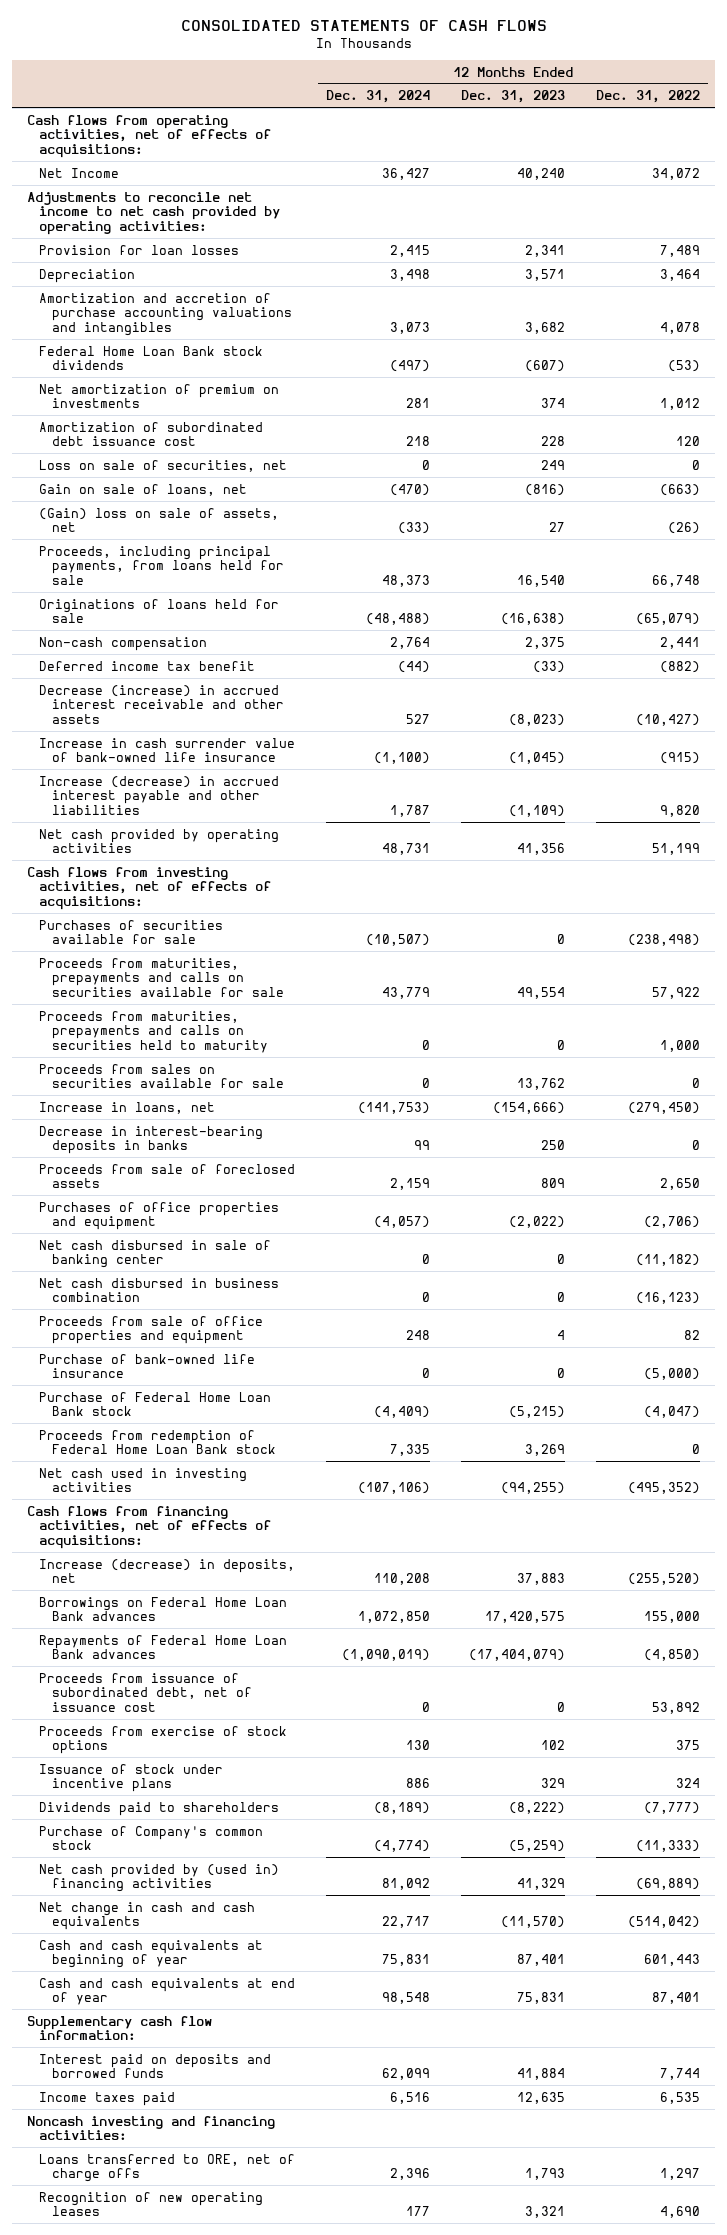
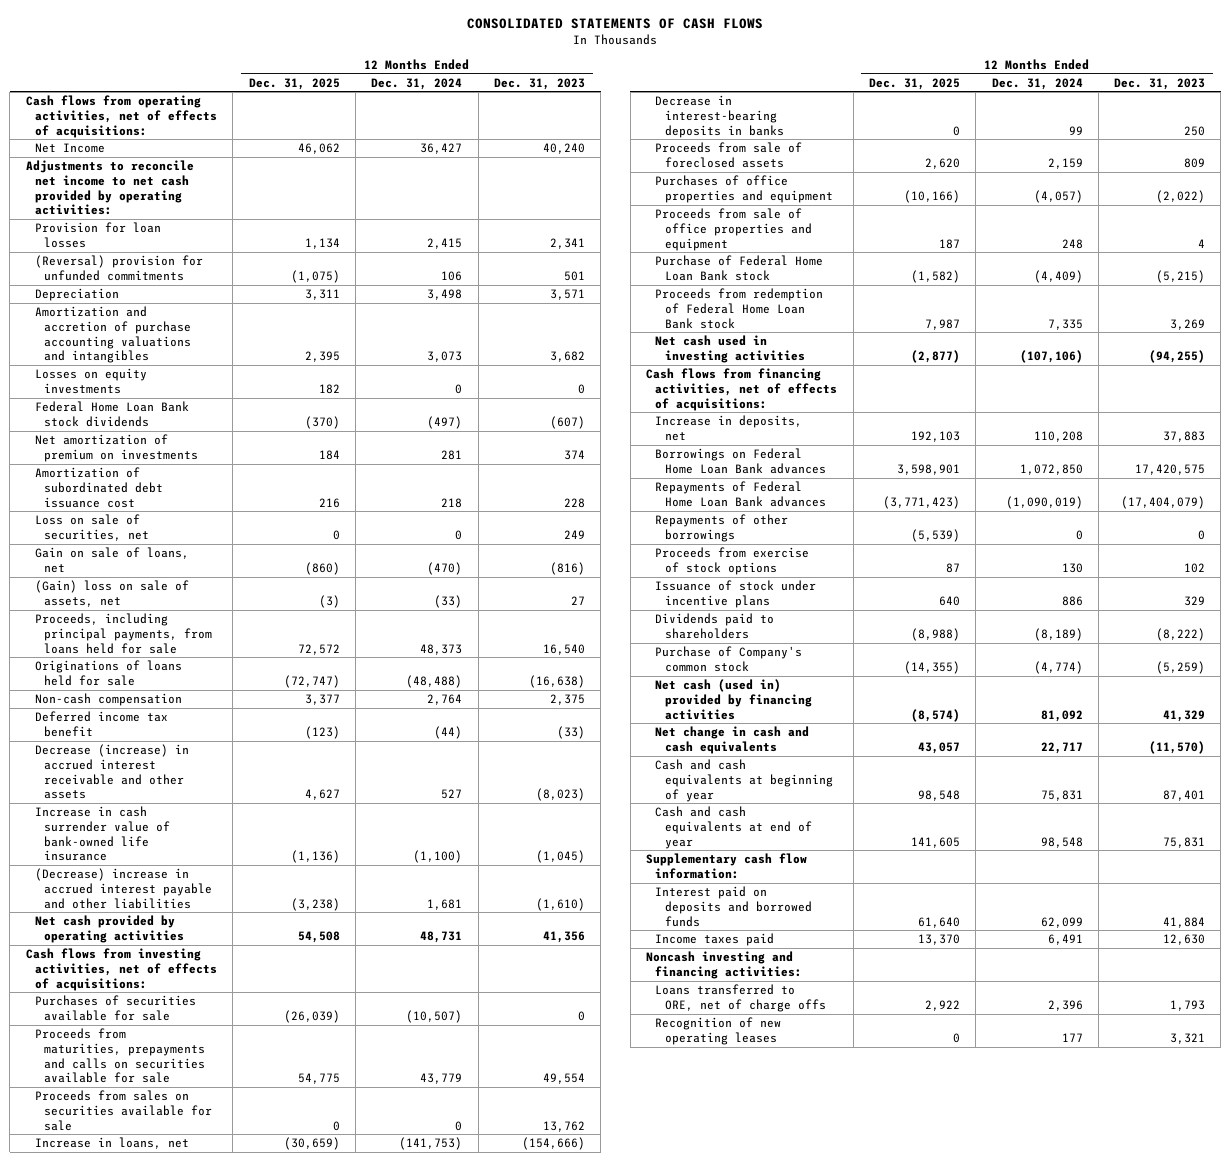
[595,90,700,104] Dec. 31, 2022 -> none
none -> [248,77,340,90] Dec. 31, 2025
none -> [34,255,203,281] (Reversal) provision for unfunded commitments
none -> [34,368,147,394] Losses on equity investments
[39,775,280,816] Increase (decrease) in accrued interest payable and other liabilities -> [34,868,213,909] (Decrease) increase in accrued interest payable and other liabilities
[390,805,431,818] 1,787 -> [427,898,463,910] 1,681
[509,805,566,818] (1,109) -> [535,897,585,911] (1,610)
[39,1010,268,1054] Proceeds from maturities, prepayments and calls on securities held to maturity -> none
[39,1239,272,1269] Net cash disbursed in sale of banking center -> none
[39,1277,280,1303] Net cash disbursed in business combination -> none
[39,1353,256,1379] Purchase of bank-owned life insurance -> none
[39,1558,296,1584] Increase (decrease) in deposits, net -> [655,415,803,441] Increase in deposits, net
[39,1672,252,1713] Proceeds from issuance of subordinated debt, net of issuance cost -> none
none -> [655,514,789,542] Repayments of other borrowings
[39,1863,280,1893] Net cash provided by (used in) financing activities -> [655,679,812,720] Net cash (used in) provided by financing activities
[390,2091,431,2104] 6,516 -> [1047,934,1083,946] 6,491
[517,2091,566,2104] 12,635 -> [1163,934,1206,946] 12,630

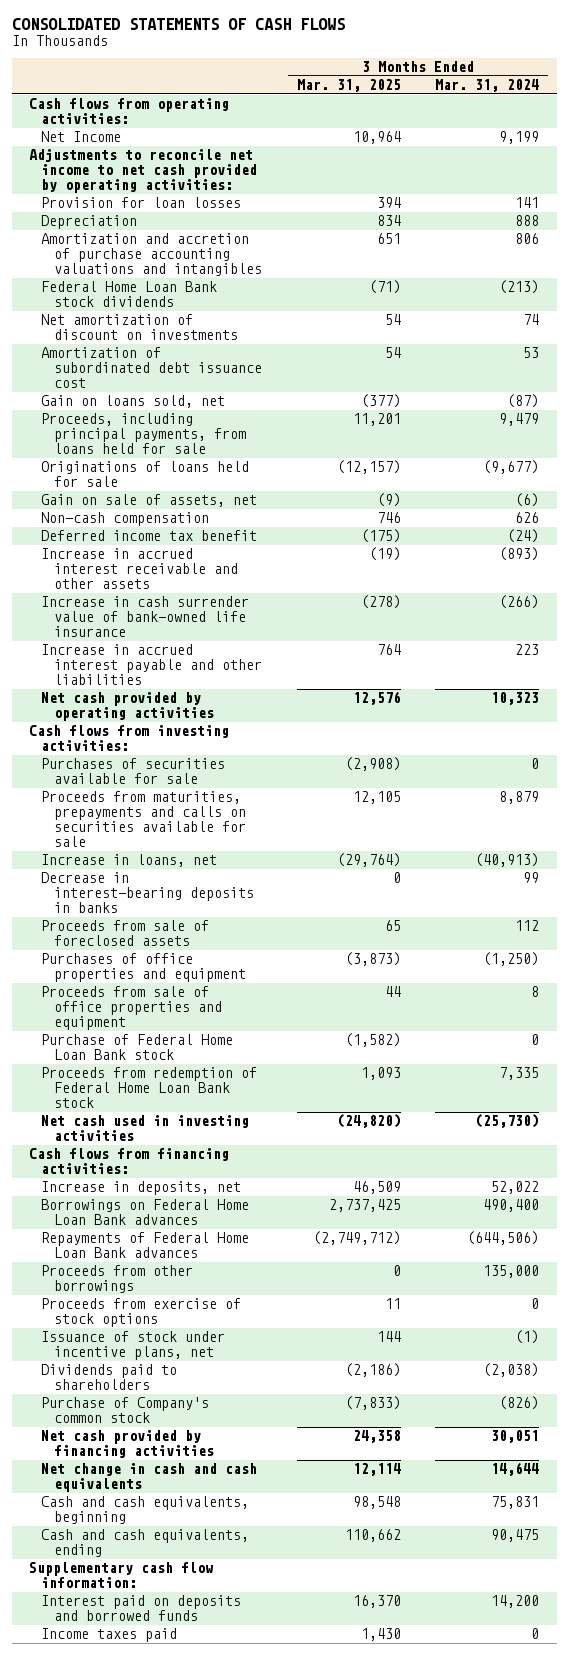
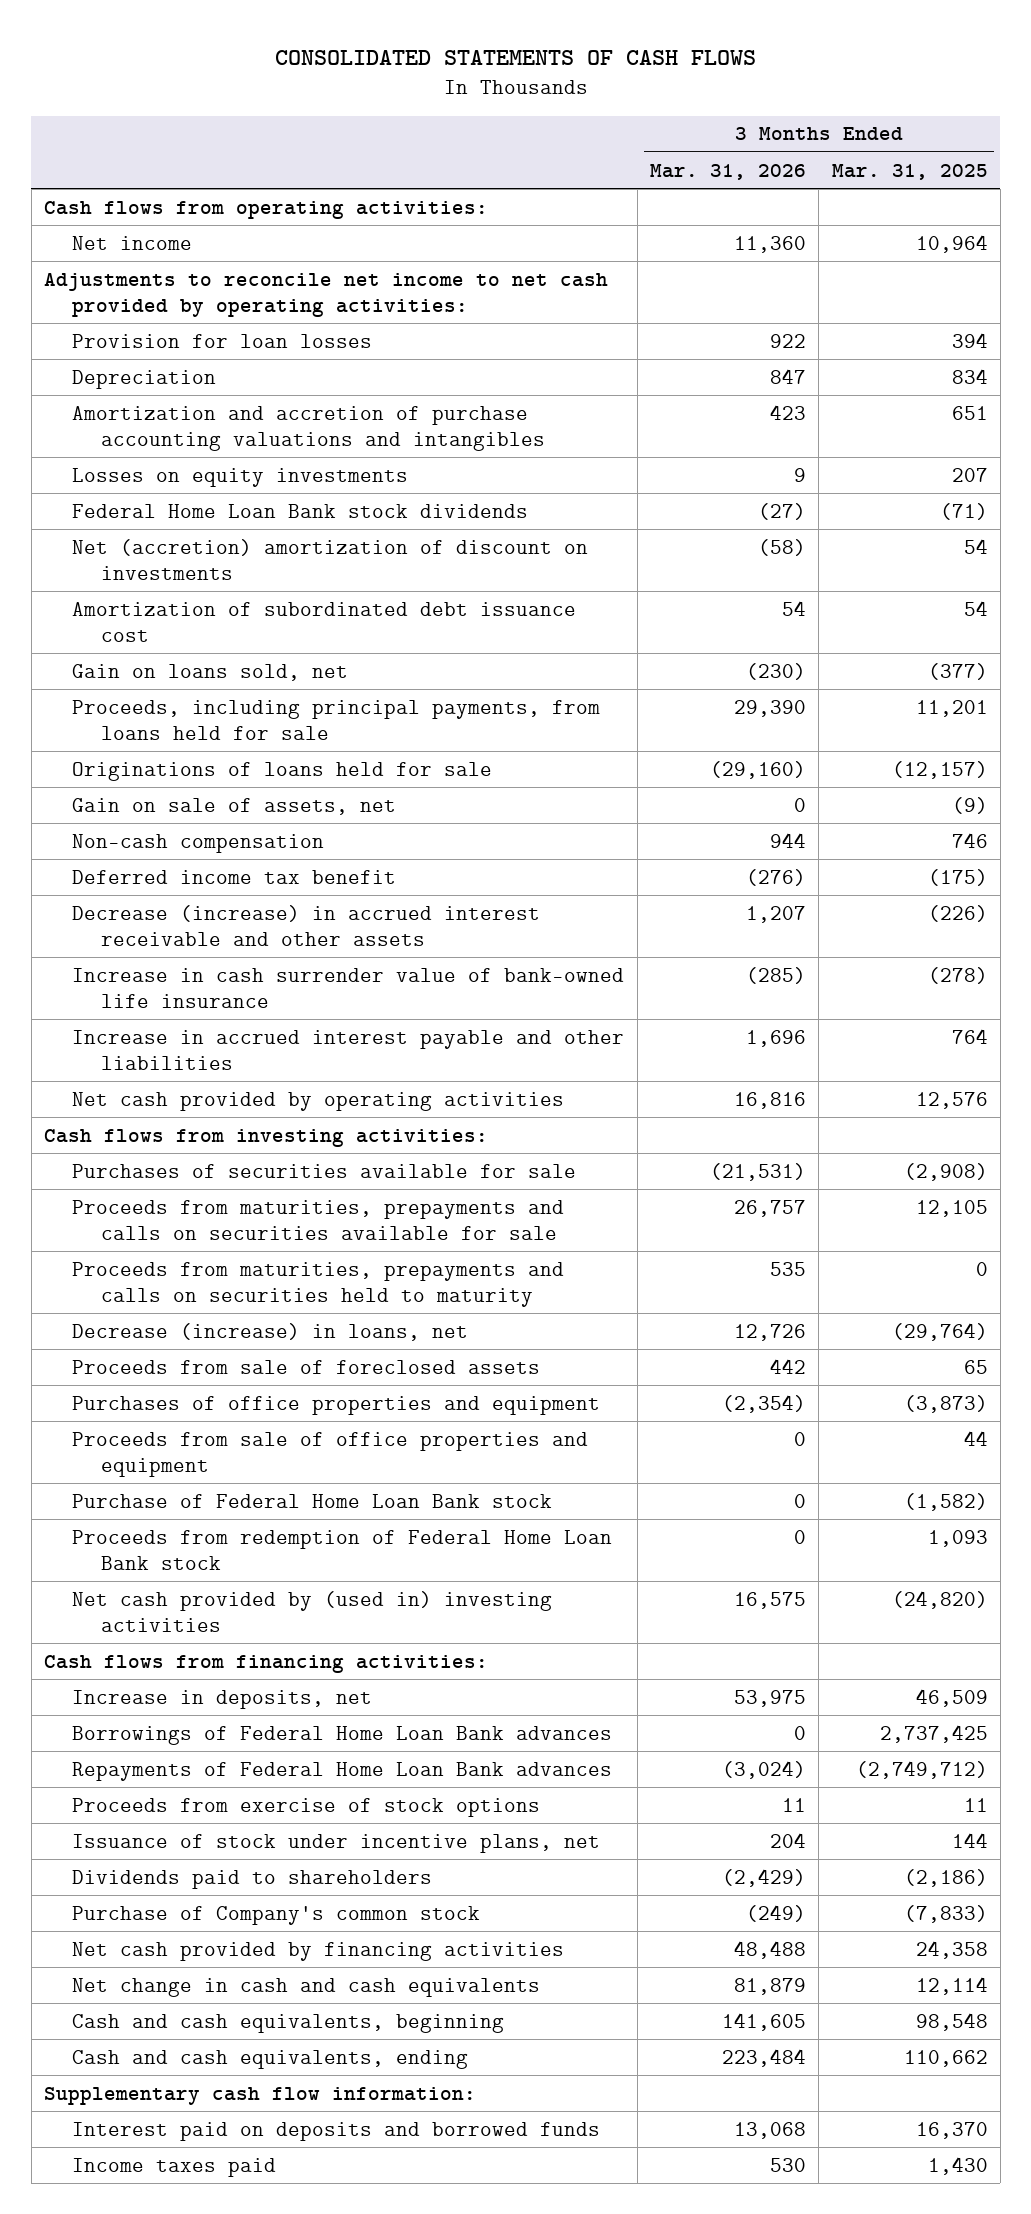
[435,79,540,93] Mar. 31, 2024 -> none
none -> [649,163,806,180] Mar. 31, 2026
[41,131,122,143] Net Income -> [72,235,193,250] Net income
none -> [72,467,409,487] Losses on equity investments
[41,314,238,341] Net amortization of discount on investments -> [72,538,589,580] Net (accretion) amortization of discount on investments
[41,548,238,590] Increase in accrued interest receivable and other assets -> [72,904,541,946] Decrease (increase) in accrued interest receivable and other assets
[368,547,401,562] (19) -> [927,904,988,922] (226)
[41,872,254,914] Decrease in interest-bearing deposits in banks -> none
none -> [72,1261,565,1307] Proceeds from maturities, prepayments and calls on securities held to maturity
[41,854,218,868] Increase in loans, net -> [72,1322,469,1341] Decrease (increase) in loans, net
[41,1115,250,1142] Net cash used in investing activities -> [72,1590,553,1632] Net cash provided by (used in) investing activities
[41,1199,250,1226] Borrowings on Federal Home Loan Bank advances -> [72,1725,613,1745] Borrowings of Federal Home Loan Bank advances
[41,1265,194,1294] Proceeds from other borrowings -> none

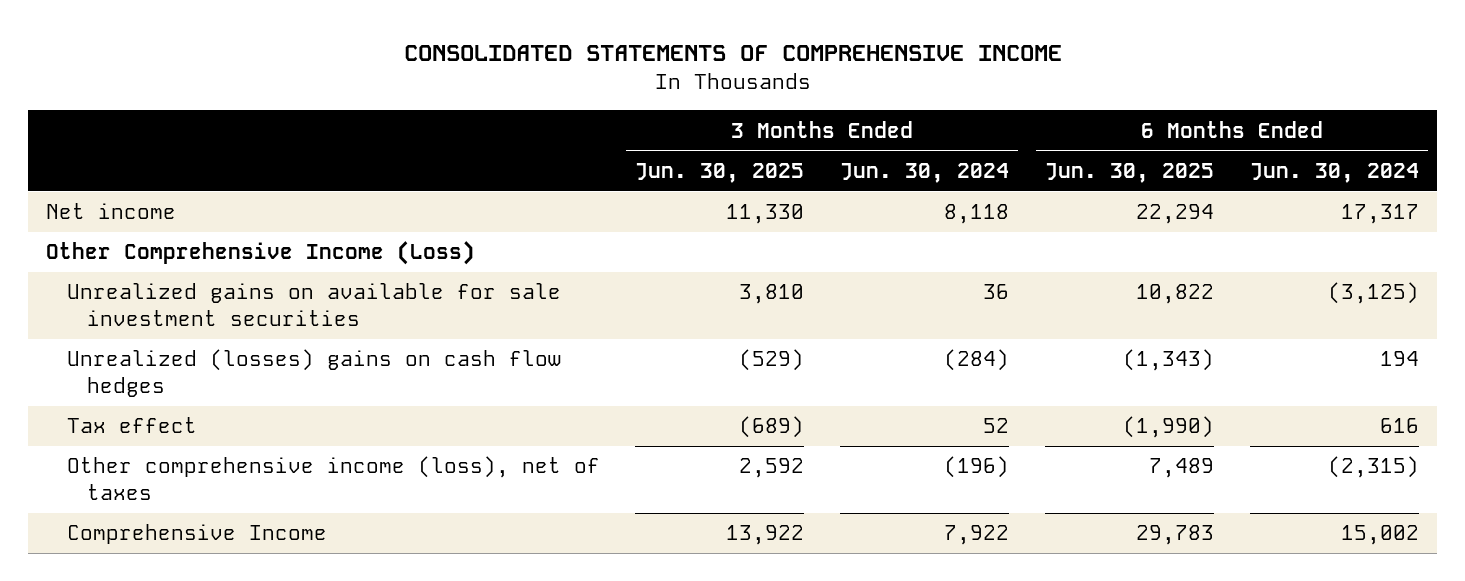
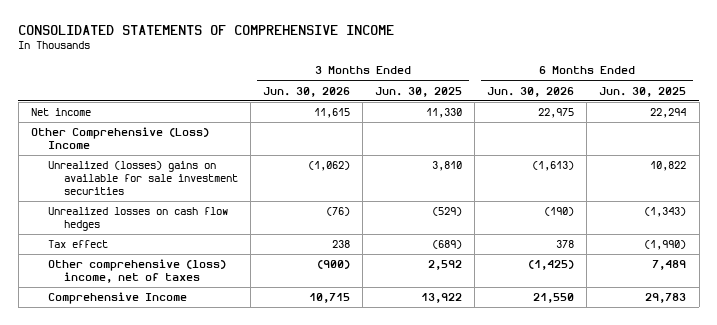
[840,162,1010,183] Jun. 30, 2024 -> none
[1249,162,1419,183] Jun. 30, 2024 -> none
none -> [263,86,351,97] Jun. 30, 2026
none -> [487,86,575,97] Jun. 30, 2026
[46,241,476,266] Other Comprehensive Income (Loss) -> [30,127,209,149] Other Comprehensive (Loss) Income
[66,283,561,327] Unrealized gains on available for sale investment securities -> [47,161,239,195] Unrealized (losses) gains on available for sale investment securities
[66,349,561,398] Unrealized (losses) gains on cash flow hedges -> [47,207,228,231] Unrealized losses on cash flow hedges
[66,456,600,501] Other comprehensive income (loss), net of taxes -> [47,259,226,283] Other comprehensive (loss) income, net of taxes

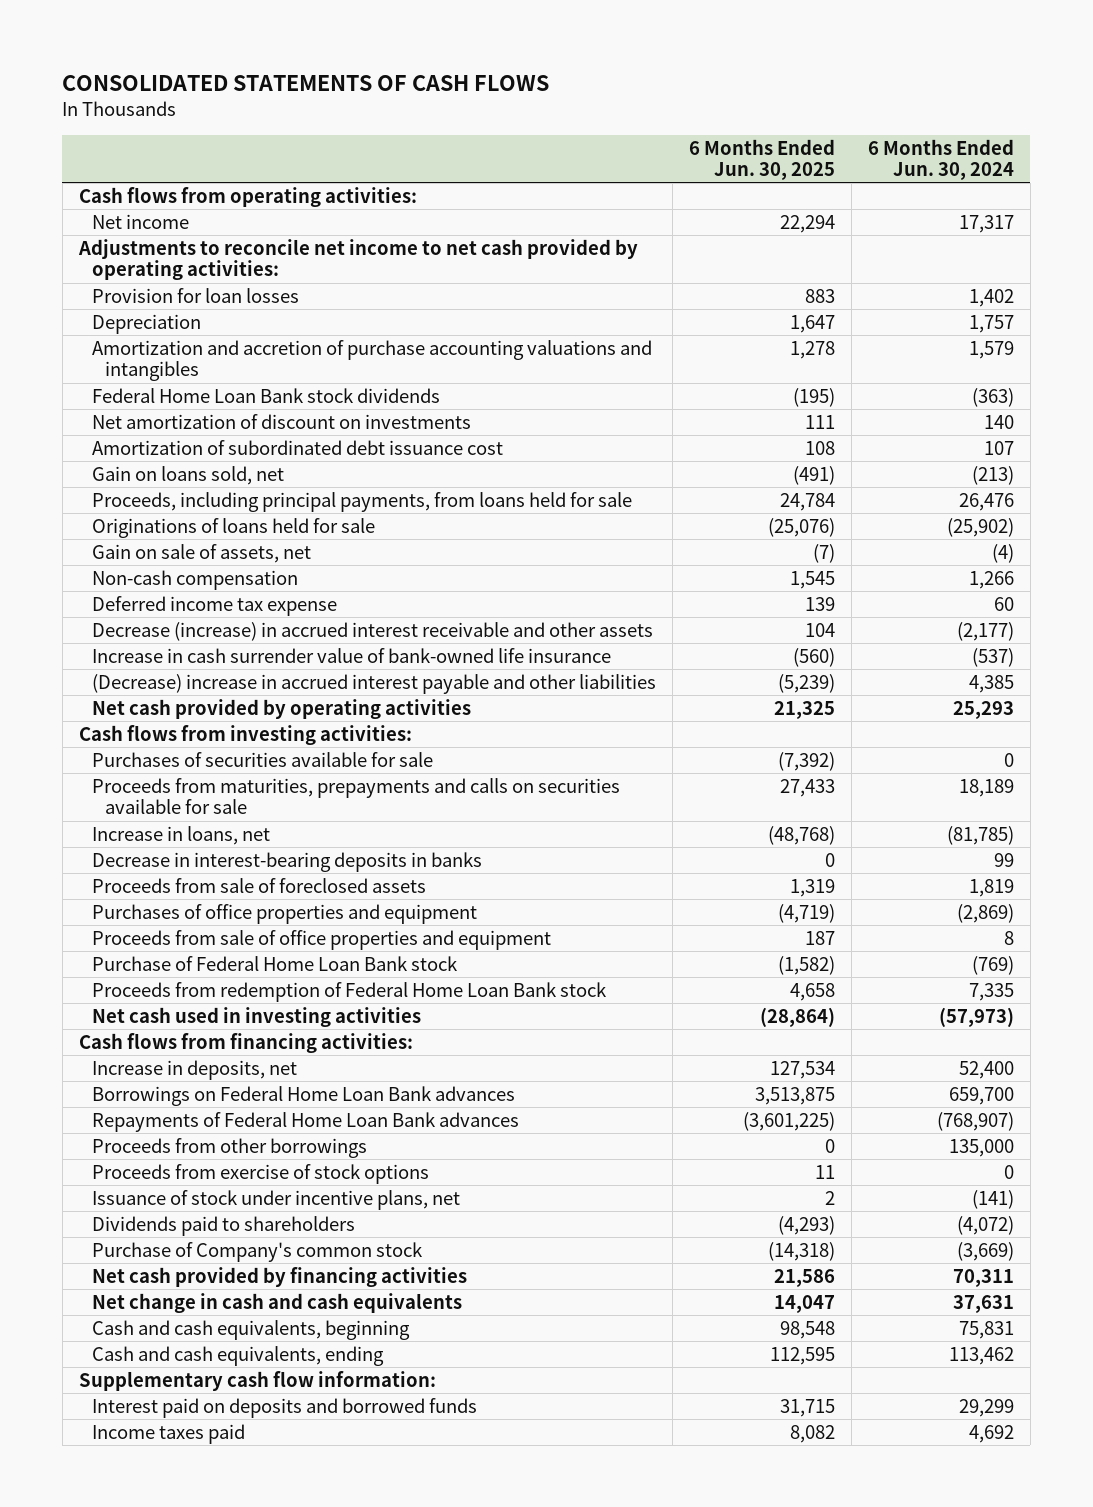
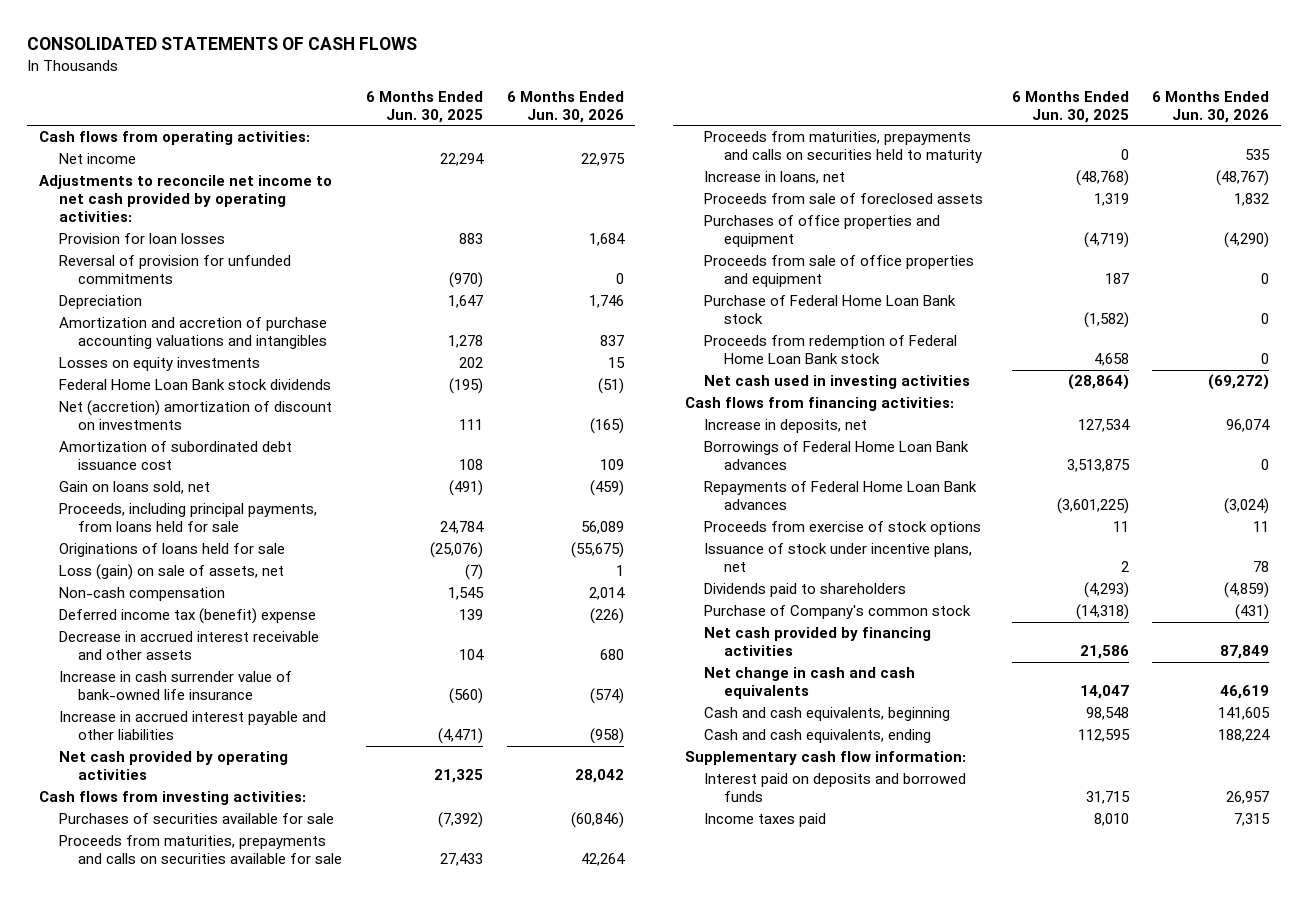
[867,138,1014,181] 6 Months Ended Jun. 30, 2024 -> none
none -> [506,90,624,123] 6 Months Ended Jun. 30, 2026
none -> [58,255,291,285] Reversal of provision for unfunded commitments
none -> [58,357,260,372] Losses on equity investments
[92,413,472,429] Net amortization of discount on investments -> [58,400,332,431] Net (accretion) amortization of discount on investments
[92,543,312,563] Gain on sale of assets, net -> [58,564,284,581] Loss (gain) on sale of assets, net
[92,595,338,616] Deferred income tax expense -> [58,608,316,625] Deferred income tax (benefit) expense
[92,621,654,641] Decrease (increase) in accrued interest receivable and other assets -> [58,631,319,661] Decrease in accrued interest receivable and other assets
[92,673,657,694] (Decrease) increase in accrued interest payable and other liabilities -> [58,711,326,741] Increase in accrued interest payable and other liabilities
[778,673,836,693] (5,239) -> [437,728,483,745] (4,471)
none -> [704,131,983,164] Proceeds from maturities, prepayments and calls on securities held to maturity
[92,851,483,872] Decrease in interest-bearing deposits in banks -> none
[92,1085,516,1106] Borrowings on Federal Home Loan Bank advances -> [704,441,970,471] Borrowings of Federal Home Loan Bank advances
[92,1137,368,1158] Proceeds from other borrowings -> none
[790,1424,836,1443] 8,082 -> [1093,813,1129,827] 8,010

